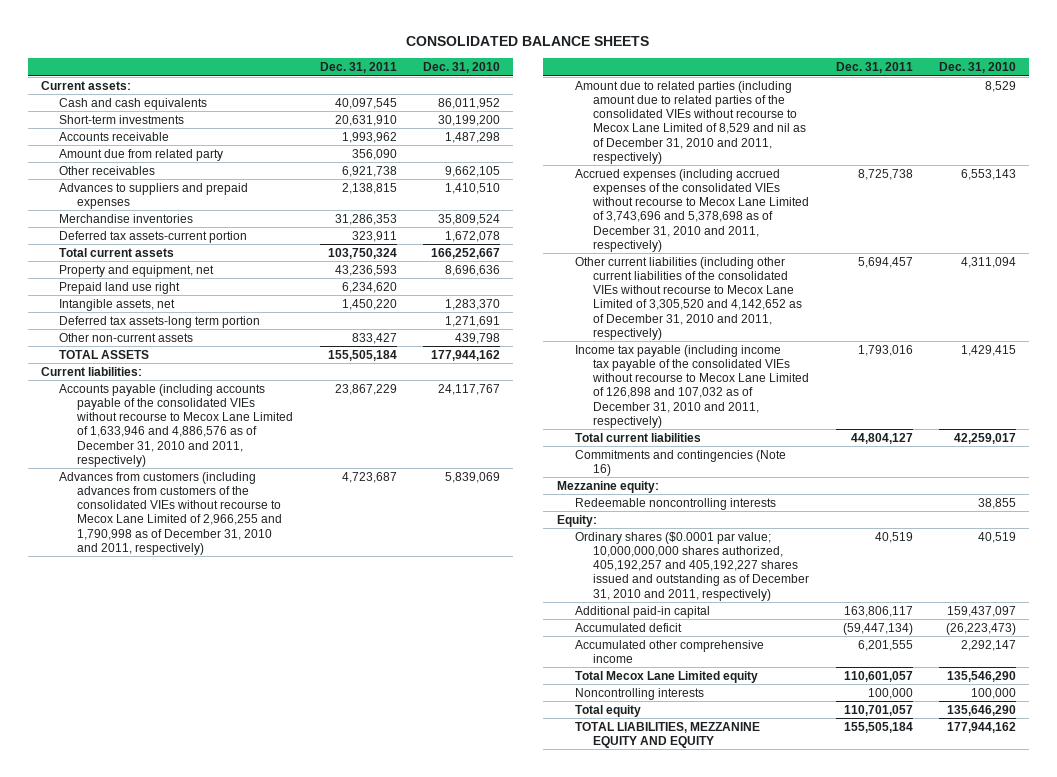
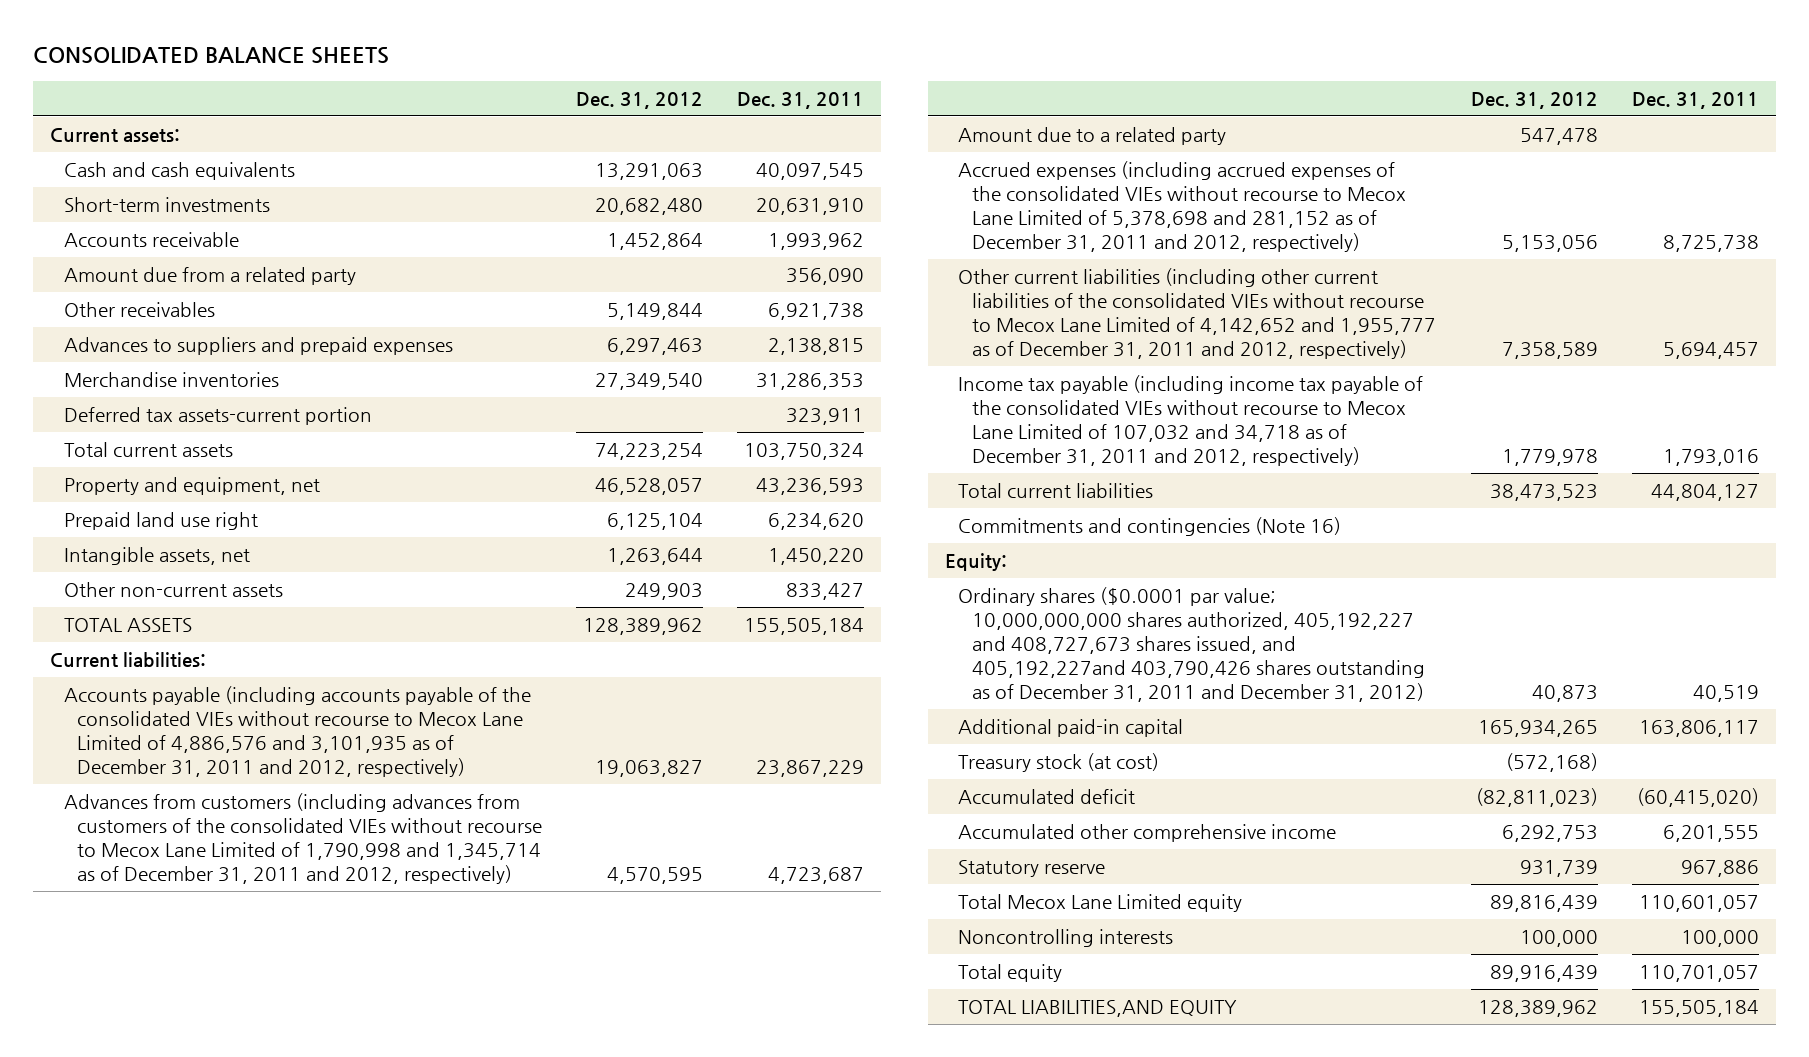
[423,62,501,74] Dec. 31, 2010 -> none
none -> [576,91,704,109] Dec. 31, 2012
[59,148,224,161] Amount due from related party -> [63,267,356,286] Amount due from a related party
[59,315,261,328] Deferred tax assets-long term portion -> none
[59,383,294,467] Accounts payable (including accounts payable of the consolidated VIEs without recourse to Mecox Lane Limited of 1,633,946 and 4,886,576 as of December 31, 2010 and 2011, respectively) -> [63,686,531,777] Accounts payable (including accounts payable of the consolidated VIEs without recourse to Mecox Lane Limited of 4,886,576 and 3,101,935 as of December 31, 2011 and 2012, respectively)
[59,471,283,555] Advances from customers (including advances from customers of the consolidated VIEs without recourse to Mecox Lane Limited of 2,966,255 and 1,790,998 as of December 31, 2010 and 2011, respectively) -> [63,793,543,884] Advances from customers (including advances from customers of the consolidated VIEs without recourse to Mecox Lane Limited of 1,790,998 and 1,345,714 as of December 31, 2011 and 2012, respectively)
[574,80,807,164] Amount due to related parties (including amount due to related parties of the consolidated VIEs without recourse to Mecox Lane Limited of 8,529 and nil as of December 31, 2010 and 2011, respectively) -> [958,127,1227,146] Amount due to a related party
[574,168,810,252] Accrued expenses (including accrued expenses of the consolidated VIEs without recourse to Mecox Lane Limited of 3,743,696 and 5,378,698 as of December 31, 2010 and 2011, respectively) -> [958,161,1406,252] Accrued expenses (including accrued expenses of the consolidated VIEs without recourse to Mecox Lane Limited of 5,378,698 and 281,152 as of December 31, 2011 and 2012, respectively)
[574,256,803,340] Other current liabilities (including other current liabilities of the consolidated VIEs without recourse to Mecox Lane Limited of 3,305,520 and 4,142,652 as of December 31, 2010 and 2011, respectively) -> [958,268,1436,359] Other current liabilities (including other current liabilities of the consolidated VIEs without recourse to Mecox Lane Limited of 4,142,652 and 1,955,777 as of December 31, 2011 and 2012, respectively)
[574,344,810,428] Income tax payable (including income tax payable of the consolidated VIEs without recourse to Mecox Lane Limited of 126,898 and 107,032 as of December 31, 2010 and 2011, respectively) -> [958,375,1424,466] Income tax payable (including income tax payable of the consolidated VIEs without recourse to Mecox Lane Limited of 107,032 and 34,718 as of December 31, 2011 and 2012, respectively)
[556,480,659,493] Mezzanine equity: -> none
[574,497,776,510] Redeemable noncontrolling interests -> none
[574,531,810,601] Ordinary shares ($0.0001 par value; 10,000,000,000 shares authorized, 405,192,257 and 405,192,227 shares issued and outstanding as of December 31, 2010 and 2011, respectively) -> [958,587,1425,702] Ordinary shares ($0.0001 par value; 10,000,000,000 shares authorized, 405,192,227 and 408,727,673 shares issued, and 405,192,227and 403,790,426 shares outstanding as of December 31, 2011 and December 31, 2012)
none -> [958,753,1160,773] Treasury stock (at cost)
[842,622,913,635] (59,447,134) -> [1636,788,1759,808] (60,415,020)
none -> [958,860,1106,878] Statutory reserve
[574,721,760,748] TOTAL LIABILITIES, MEZZANINE EQUITY AND EQUITY -> [958,1000,1238,1018] TOTAL LIABILITIES,AND EQUITY

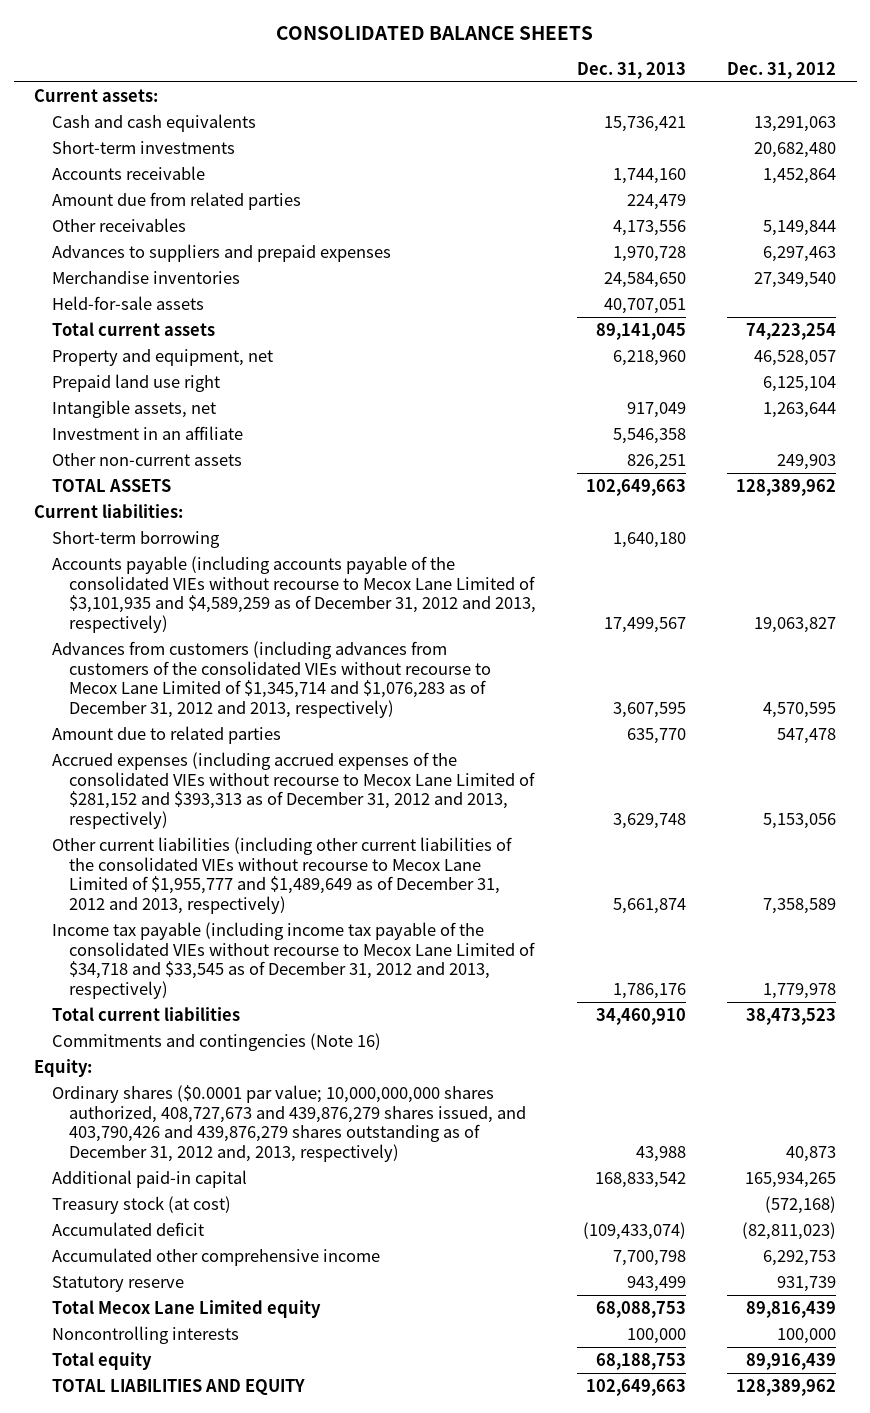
[737,91,865,109] Dec. 31, 2011 -> none
none -> [576,61,686,79] Dec. 31, 2013
[63,267,356,286] Amount due from a related party -> [51,191,301,210] Amount due from related parties
[63,407,372,426] Deferred tax assets-current portion -> none
none -> [51,295,204,310] Held-for-sale assets
none -> [51,425,243,440] Investment in an affiliate
none -> [51,530,220,548] Short-term borrowing
[63,686,531,777] Accounts payable (including accounts payable of the consolidated VIEs without recourse to Mecox Lane Limited of 4,886,576 and 3,101,935 as of December 31, 2011 and 2012, respectively) -> [51,555,536,634] Accounts payable (including accounts payable of the consolidated VIEs without recourse to Mecox Lane Limited of $3,101,935 and $4,589,259 as of December 31, 2012 and 2013, respectively)
[63,793,543,884] Advances from customers (including advances from customers of the consolidated VIEs without recourse to Mecox Lane Limited of 1,790,998 and 1,345,714 as of December 31, 2011 and 2012, respectively) -> [51,640,491,719] Advances from customers (including advances from customers of the consolidated VIEs without recourse to Mecox Lane Limited of $1,345,714 and $1,076,283 as of December 31, 2012 and 2013, respectively)
[958,127,1227,146] Amount due to a related party -> [51,725,281,744] Amount due to related parties
[958,161,1406,252] Accrued expenses (including accrued expenses of the consolidated VIEs without recourse to Mecox Lane Limited of 5,378,698 and 281,152 as of December 31, 2011 and 2012, respectively) -> [51,751,535,830] Accrued expenses (including accrued expenses of the consolidated VIEs without recourse to Mecox Lane Limited of $281,152 and $393,313 as of December 31, 2012 and 2013, respectively)
[958,268,1436,359] Other current liabilities (including other current liabilities of the consolidated VIEs without recourse to Mecox Lane Limited of 4,142,652 and 1,955,777 as of December 31, 2011 and 2012, respectively) -> [51,836,512,915] Other current liabilities (including other current liabilities of the consolidated VIEs without recourse to Mecox Lane Limited of $1,955,777 and $1,489,649 as of December 31, 2012 and 2013, respectively)
[958,375,1424,466] Income tax payable (including income tax payable of the consolidated VIEs without recourse to Mecox Lane Limited of 107,032 and 34,718 as of December 31, 2011 and 2012, respectively) -> [51,921,535,1000] Income tax payable (including income tax payable of the consolidated VIEs without recourse to Mecox Lane Limited of $34,718 and $33,545 as of December 31, 2012 and 2013, respectively)
[958,587,1425,702] Ordinary shares ($0.0001 par value; 10,000,000,000 shares authorized, 405,192,227 and 408,727,673 shares issued, and 405,192,227and 403,790,426 shares outstanding as of December 31, 2011 and December 31, 2012) -> [51,1084,526,1163] Ordinary shares ($0.0001 par value; 10,000,000,000 shares authorized, 408,727,673 and 439,876,279 shares issued, and 403,790,426 and 439,876,279 shares outstanding as of December 31, 2012 and, 2013, respectively)
[958,1000,1238,1018] TOTAL LIABILITIES,AND EQUITY -> [51,1378,305,1395] TOTAL LIABILITIES AND EQUITY

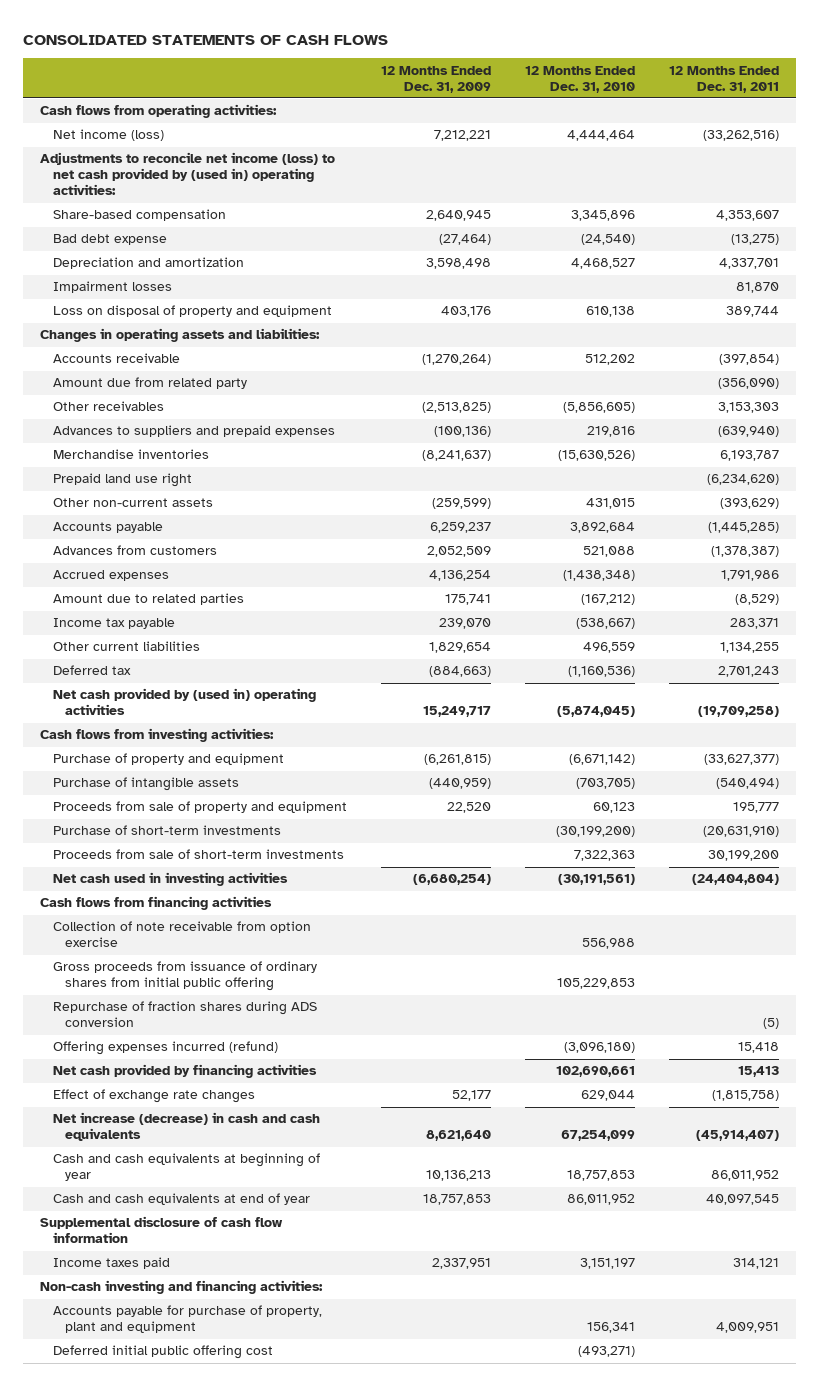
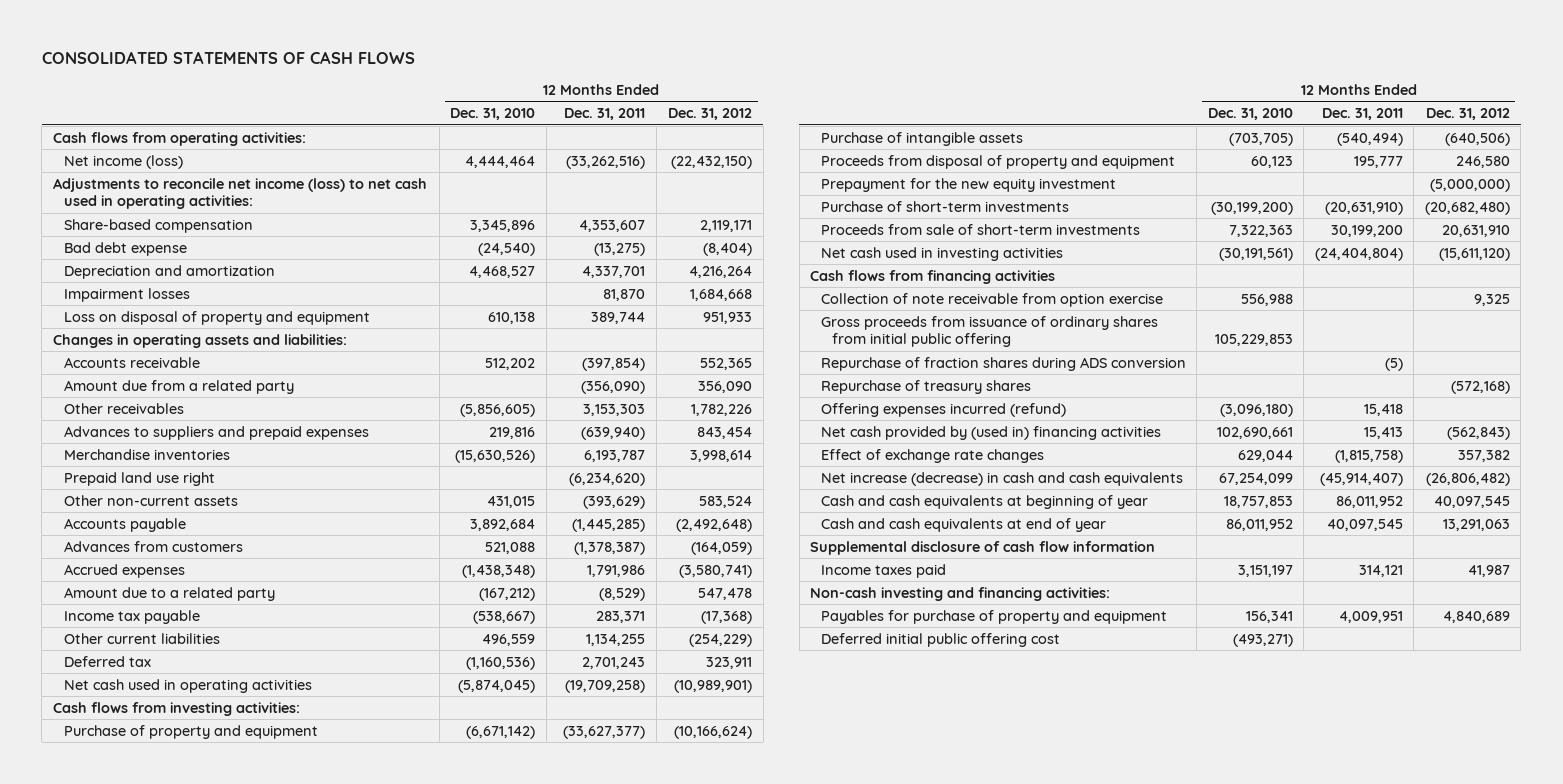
[380,65,491,93] 12 Months Ended Dec. 31, 2009 -> none
none -> [668,108,753,121] Dec. 31, 2012
[40,152,336,196] Adjustments to reconcile net income (loss) to net cash provided by (used in) operating activities: -> [52,177,427,210] Adjustments to reconcile net income (loss) to net cash used in operating activities:
[52,377,247,390] Amount due from related party -> [63,379,294,394] Amount due from a related party
[52,593,244,606] Amount due to related parties -> [63,586,275,601] Amount due to a related party
[52,688,316,716] Net cash provided by (used in) operating activities -> [63,678,312,693] Net cash used in operating activities
[52,801,347,814] Proceeds from sale of property and equipment -> [821,154,1176,169] Proceeds from disposal of property and equipment
none -> [821,177,1117,192] Prepayment for the new equity investment
none -> [821,379,1032,394] Repurchase of treasury shares
[52,1064,317,1079] Net cash provided by financing activities -> [821,425,1162,440] Net cash provided by (used in) financing activities
[52,1305,322,1334] Accounts payable for purchase of property, plant and equipment -> [821,609,1168,624] Payables for purchase of property and equipment

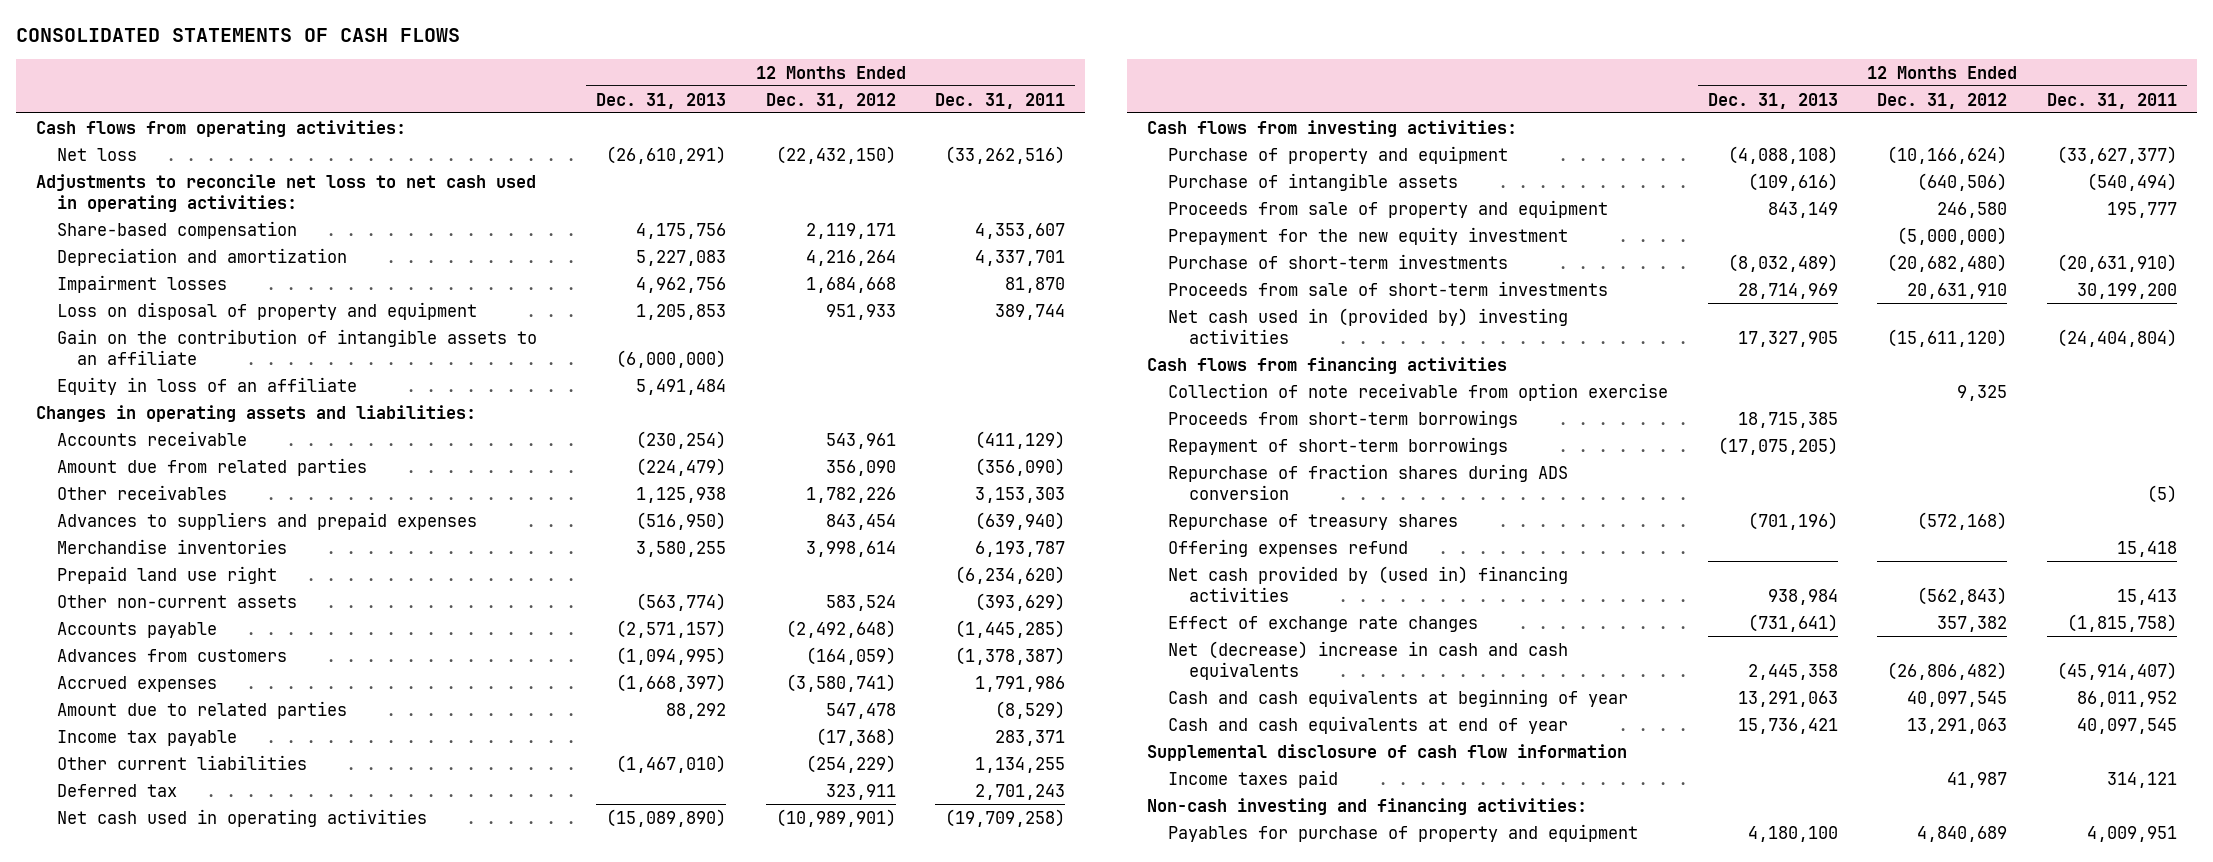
[450,108,536,121] Dec. 31, 2010 -> none
none -> [596,92,727,109] Dec. 31, 2013
[63,154,183,169] Net income (loss) -> [56,147,137,161] Net loss
[52,177,427,210] Adjustments to reconcile net income (loss) to net cash used in operating activities: -> [35,173,536,213] Adjustments to reconcile net loss to net cash used in operating activities:
[63,241,187,256] Bad debt expense -> none
none -> [56,328,537,366] Gain on the contribution of intangible assets to an affiliate
none -> [56,376,357,395] Equity in loss of an affiliate
[582,357,646,371] (397,854) -> [975,430,1066,449] (411,129)
[700,357,753,370] 552,365 -> [825,432,896,449] 543,961
[63,379,294,394] Amount due from a related party -> [56,457,367,476] Amount due from related parties
[63,586,275,601] Amount due to a related party -> [56,700,347,719] Amount due to related parties
[821,154,1176,169] Proceeds from disposal of property and equipment -> [1168,199,1609,218] Proceeds from sale of property and equipment
[821,246,1064,261] Net cash used in investing activities -> [1168,307,1569,345] Net cash used in (provided by) investing activities
[821,315,1159,348] Gross proceeds from issuance of ordinary shares from initial public offering -> none
none -> [1168,409,1519,428] Proceeds from short-term borrowings
none -> [1168,436,1509,455] Repayment of short-term borrowings
[821,402,1067,417] Offering expenses incurred (refund) -> [1168,538,1409,557] Offering expenses refund
[821,471,1184,486] Net increase (decrease) in cash and cash equivalents -> [1168,640,1569,681] Net (decrease) increase in cash and cash equivalents
[821,632,1061,647] Deferred initial public offering cost -> none

